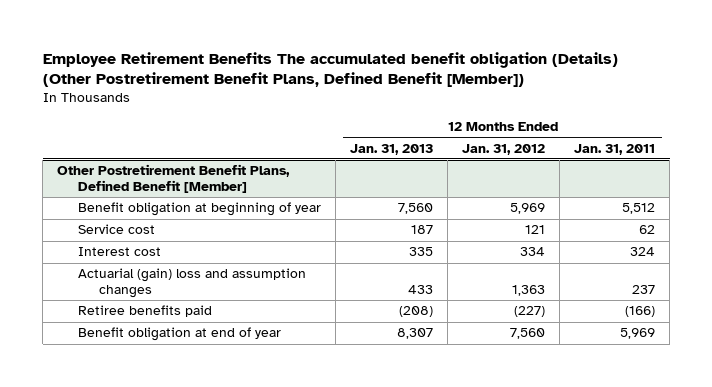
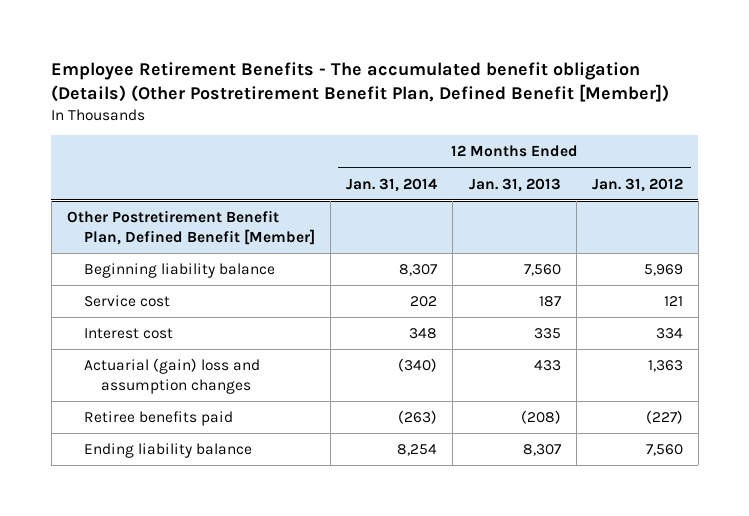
[42,51,618,88] Employee Retirement Benefits The accumulated benefit obligation (Details) (Other Postretirement Benefit Plans, Defined Benefit [Member]) -> [51,62,670,103] Employee Retirement Benefits - The accumulated benefit obligation (Details) (Other Postretirement Benefit Plan, Defined Benefit [Member])
[574,143,656,155] Jan. 31, 2011 -> none
none -> [346,177,438,192] Jan. 31, 2014
[57,164,291,193] Other Postretirement Benefit Plans, Defined Benefit [Member] -> [66,209,316,245] Other Postretirement Benefit Plan, Defined Benefit [Member]
[78,202,322,217] Benefit obligation at beginning of year -> [84,262,276,278] Beginning liability balance
[78,327,282,342] Benefit obligation at end of year -> [84,442,253,458] Ending liability balance

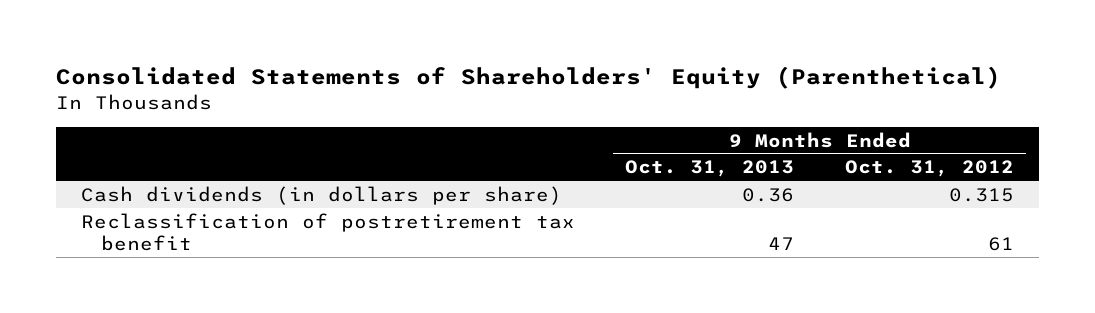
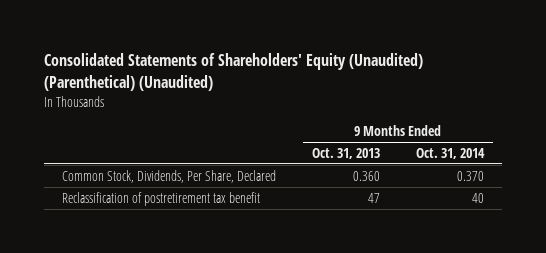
[55,65,1001,89] Consolidated Statements of Shareholders' Equity (Parenthetical) -> [44,53,424,91] Consolidated Statements of Shareholders' Equity (Unaudited) (Parenthetical) (Unaudited)
[844,160,1014,178] Oct. 31, 2012 -> none
none -> [415,147,485,159] Oct. 31, 2014
[80,185,562,205] Cash dividends (in dollars per share) -> [62,169,277,183] Common Stock, Dividends, Per Share, Declared
[742,187,795,202] 0.36 -> [353,170,381,181] 0.360

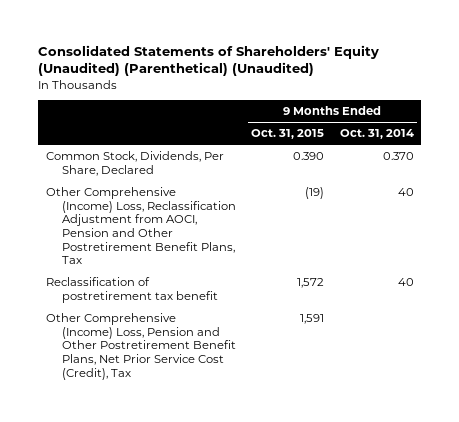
[312,147,381,159] Oct. 31, 2013 -> none
none -> [251,129,325,140] Oct. 31, 2015
none -> [45,186,237,265] Other Comprehensive (Income) Loss, Reclassification Adjustment from AOCI, Pension and Other Postretirement Benefit Plans, Tax
none -> [45,312,237,380] Other Comprehensive (Income) Loss, Pension and Other Postretirement Benefit Plans, Net Prior Service Cost (Credit), Tax

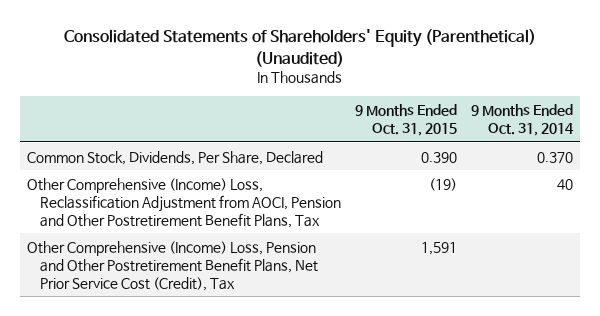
[37,44,379,77] Consolidated Statements of Shareholders' Equity (Unaudited) (Parenthetical) (Unaudited) -> [64,28,537,67] Consolidated Statements of Shareholders' Equity (Parenthetical) (Unaudited)
[45,276,219,303] Reclassification of postretirement tax benefit -> none

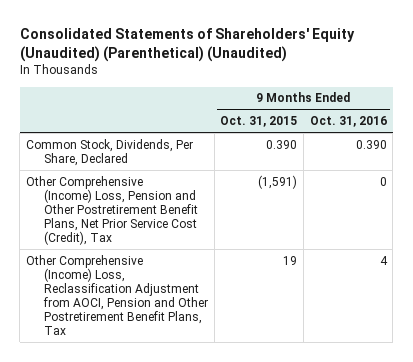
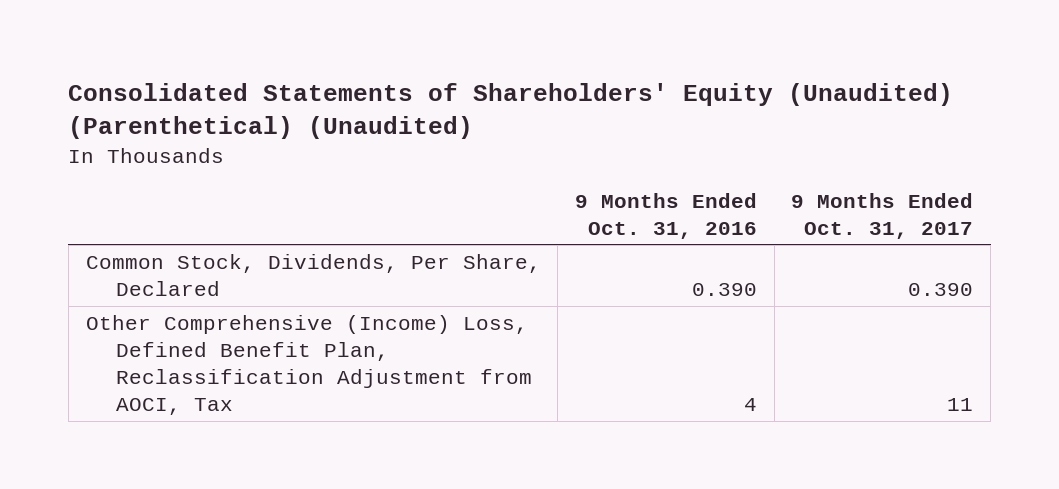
[220,116,298,128] Oct. 31, 2015 -> none
none -> [791,192,974,239] 9 Months Ended Oct. 31, 2017
[26,175,198,246] Other Comprehensive (Income) Loss, Pension and Other Postretirement Benefit Plans, Net Prior Service Cost (Credit), Tax -> none
[26,254,208,336] Other Comprehensive (Income) Loss, Reclassification Adjustment from AOCI, Pension and Other Postretirement Benefit Plans, Tax -> [85,314,532,416] Other Comprehensive (Income) Loss, Defined Benefit Plan, Reclassification Adjustment from AOCI, Tax

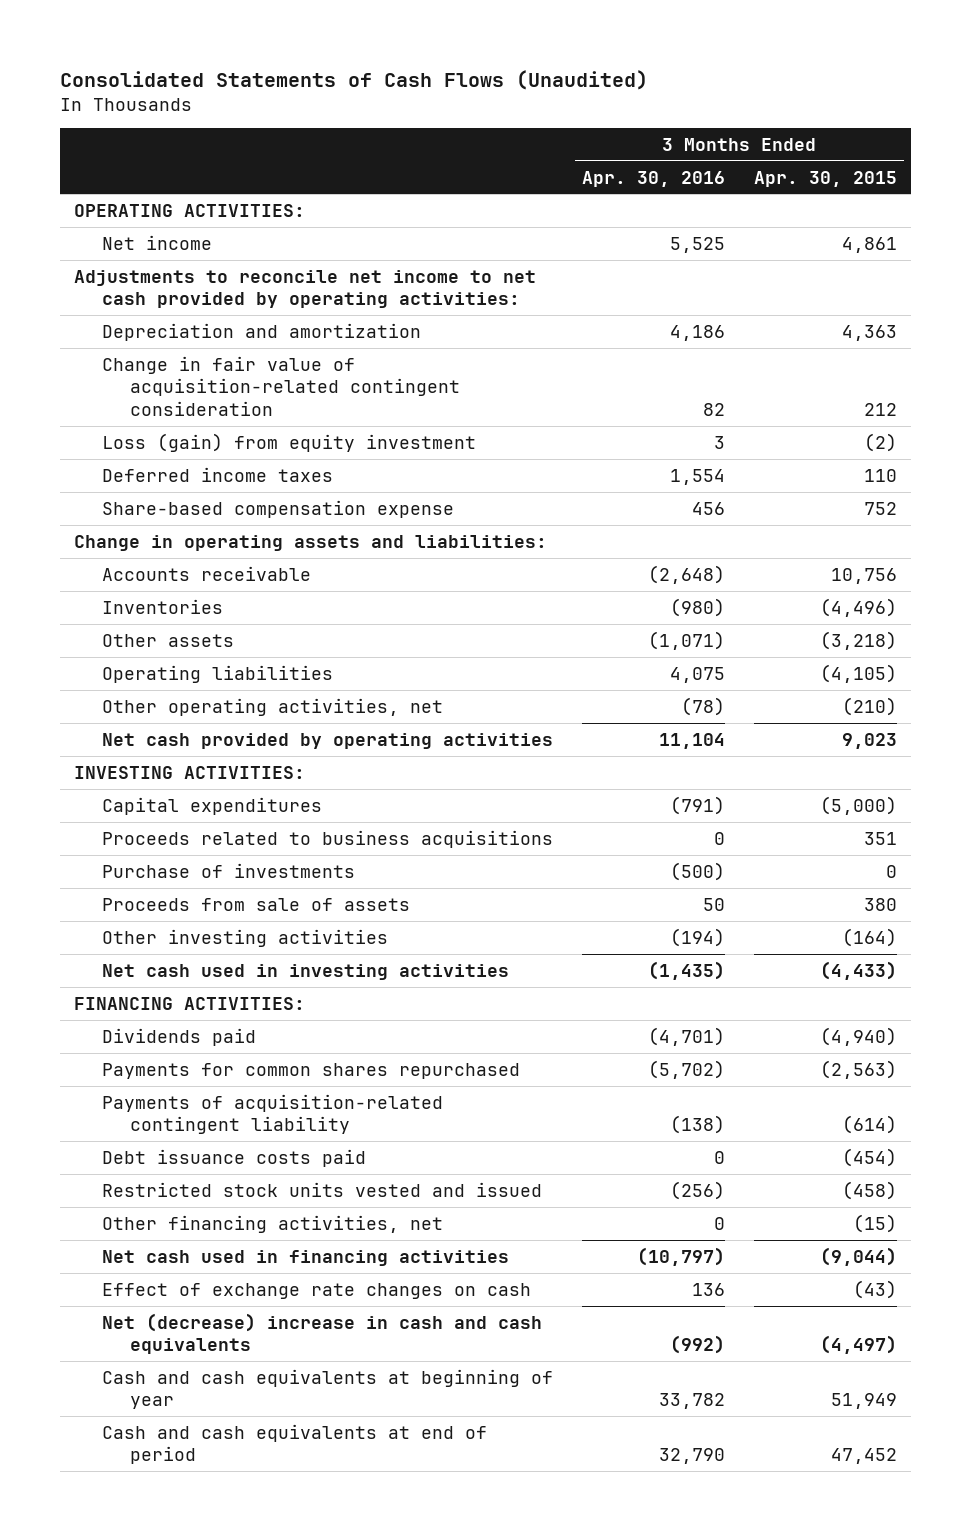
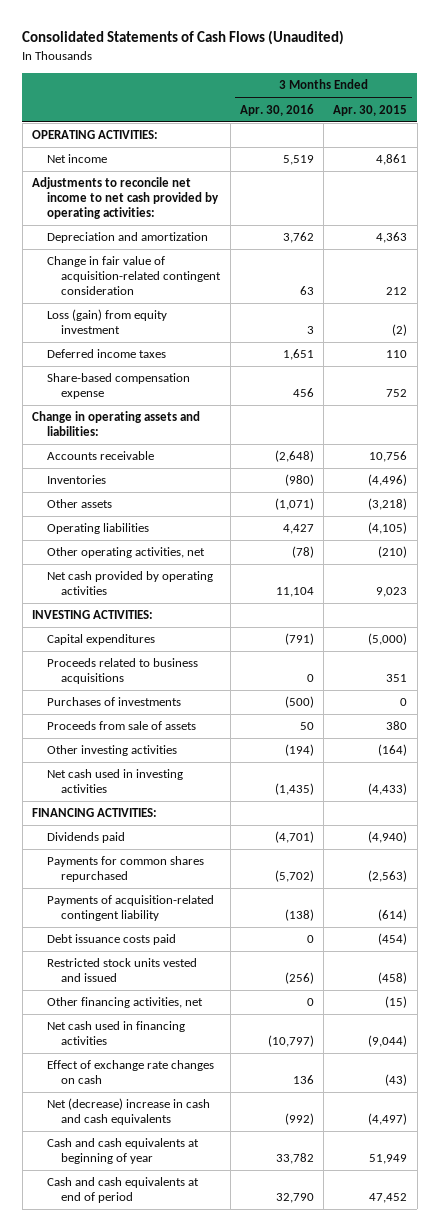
[669,236,725,253] 5,525 -> [282,155,314,166] 5,519
[669,324,725,341] 4,186 -> [282,232,314,244] 3,762
[702,403,725,417] 82 -> [299,286,314,296] 63
[669,468,725,485] 1,554 -> [282,349,314,361] 1,651
[669,666,725,683] 4,075 -> [282,524,314,535] 4,427
[101,862,355,878] Purchase of investments -> [46,697,181,707] Purchases of investments

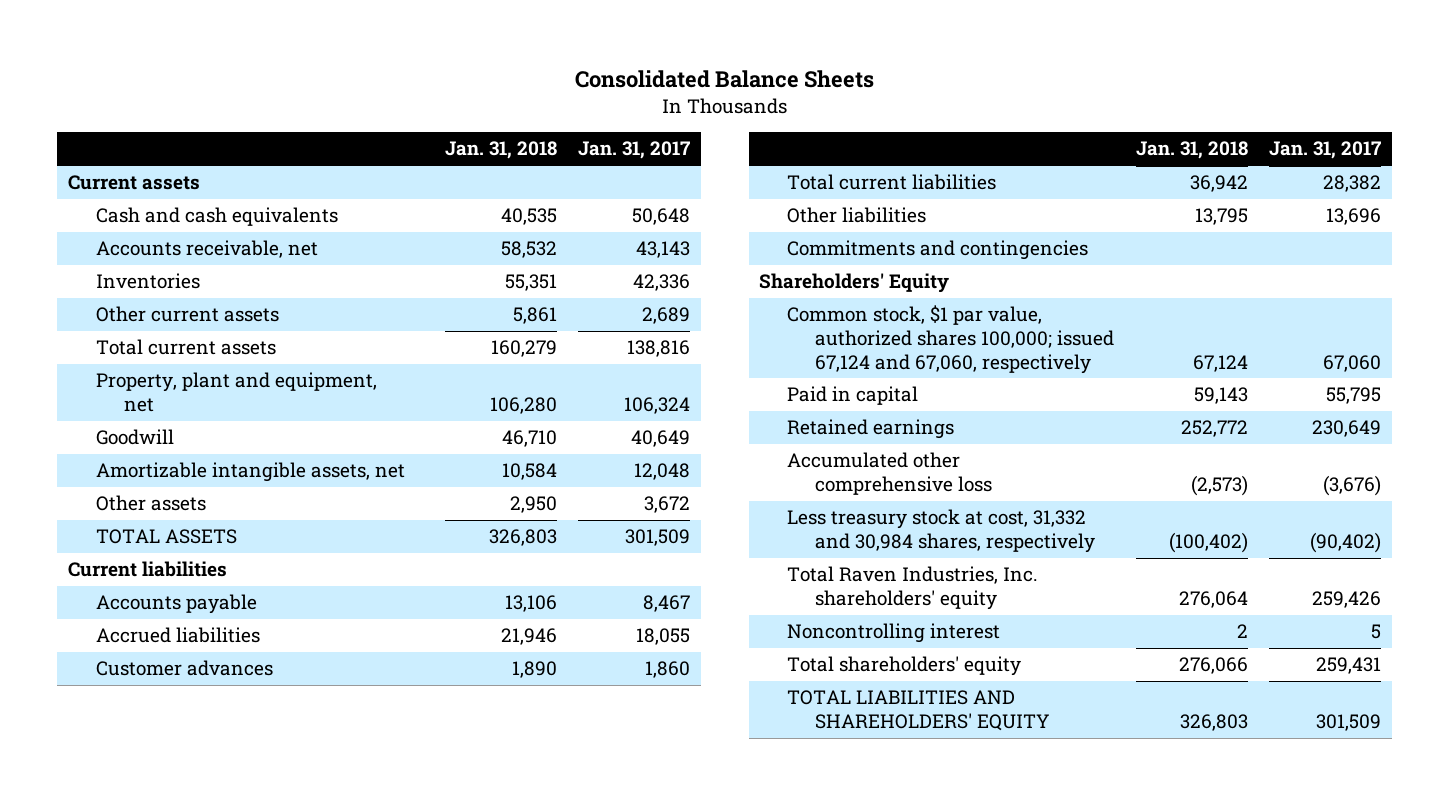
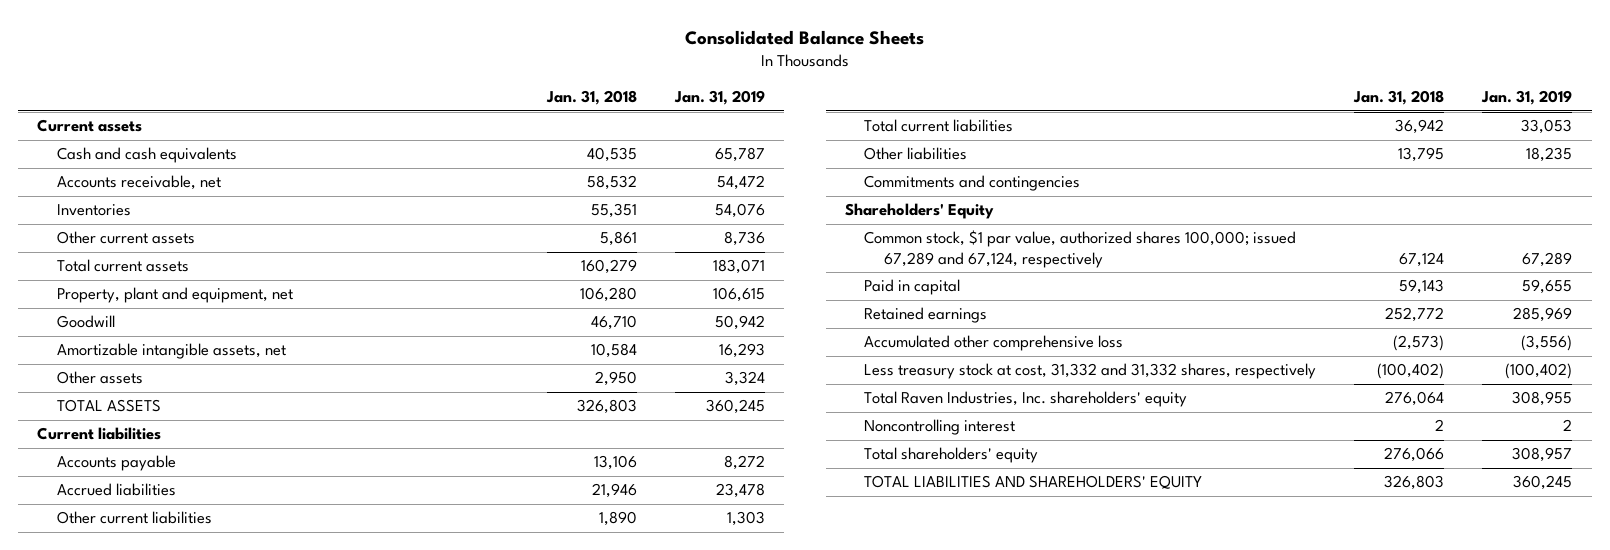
[578,141,691,160] Jan. 31, 2017 -> none
none -> [673,90,765,106] Jan. 31, 2019
[96,660,274,677] Customer advances -> [56,511,212,525] Other current liabilities
[787,305,1115,374] Common stock, $1 par value, authorized shares 100,000; issued 67,124 and 67,060, respectively -> [864,230,1297,268] Common stock, $1 par value, authorized shares 100,000; issued 67,289 and 67,124, respectively
[787,509,1096,554] Less treasury stock at cost, 31,332 and 30,984 shares, respectively -> [864,363,1317,380] Less treasury stock at cost, 31,332 and 31,332 shares, respectively

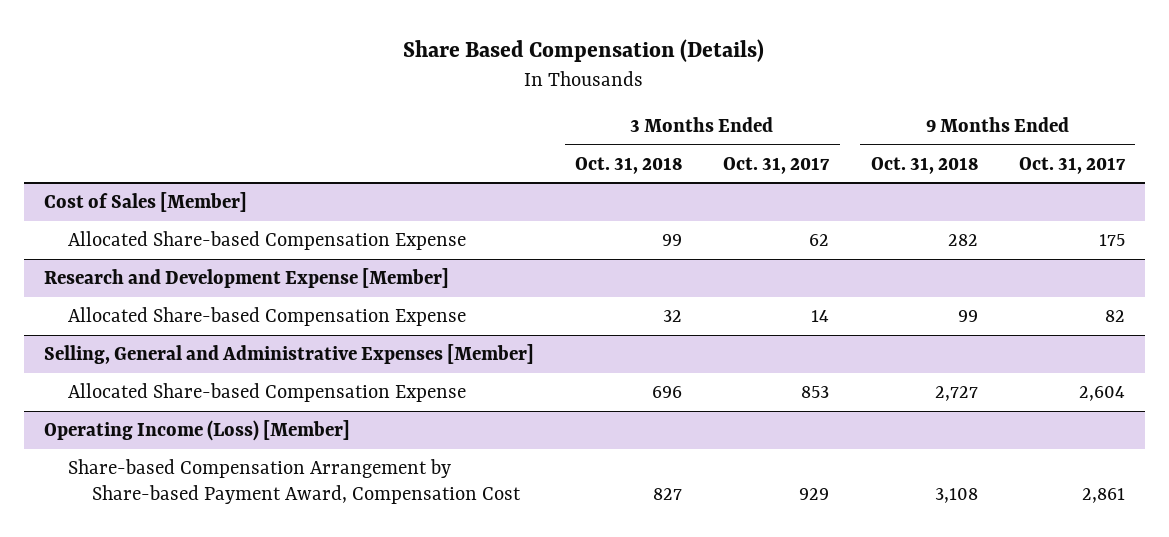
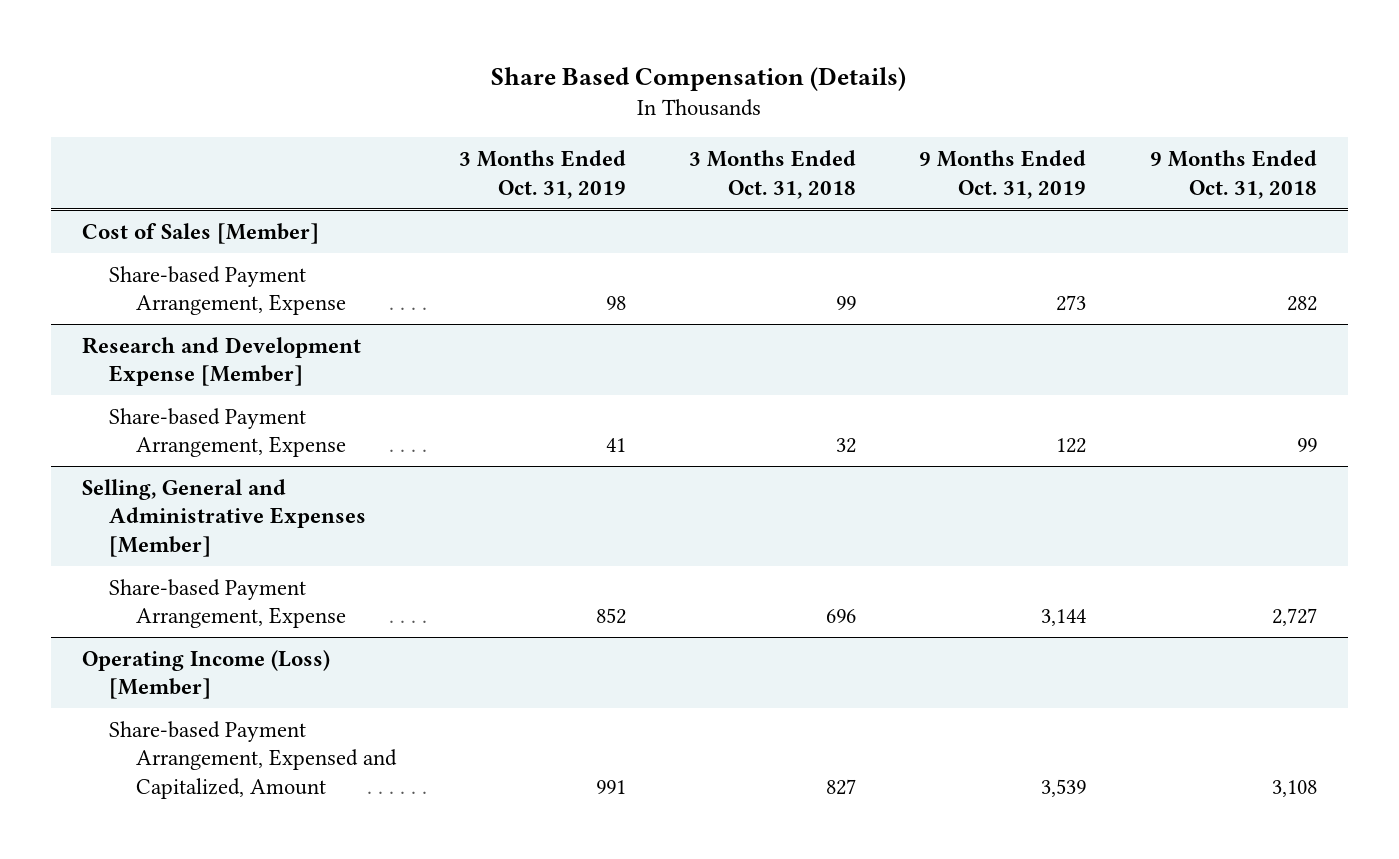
[723,156,831,174] Oct. 31, 2017 -> none
[1018,156,1126,174] Oct. 31, 2017 -> none
none -> [458,149,626,199] 3 Months Ended Oct. 31, 2019
none -> [919,149,1087,199] 9 Months Ended Oct. 31, 2019
[68,230,467,250] Allocated Share-based Compensation Expense -> [108,265,346,316] Share-based Payment Arrangement, Expense
[68,306,467,326] Allocated Share-based Compensation Expense -> [108,407,346,458] Share-based Payment Arrangement, Expense
[68,382,467,402] Allocated Share-based Compensation Expense -> [108,578,346,629] Share-based Payment Arrangement, Expense
[68,458,522,504] Share-based Compensation Arrangement by Share-based Payment Award, Compensation Cost -> [108,720,397,799] Share-based Payment Arrangement, Expensed and Capitalized, Amount

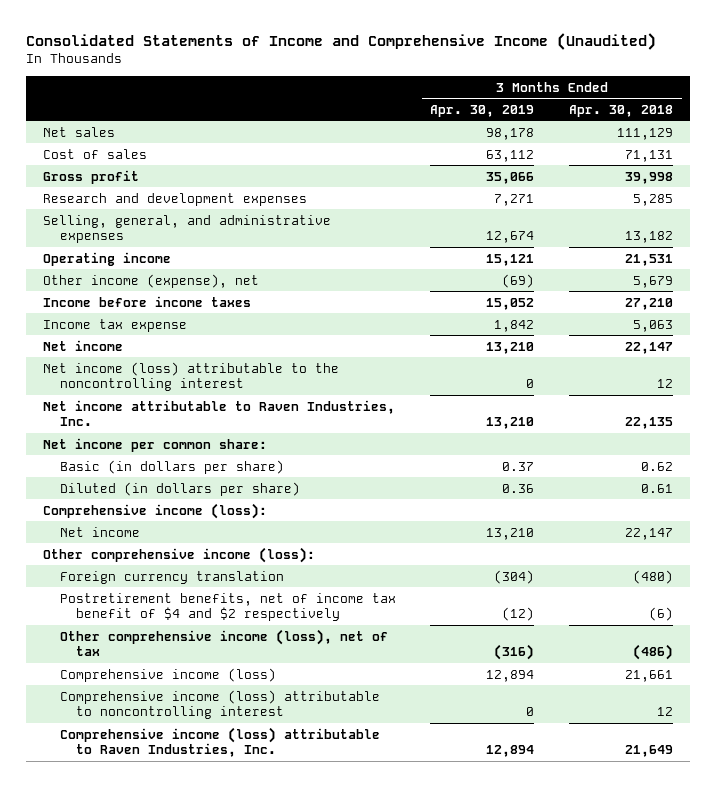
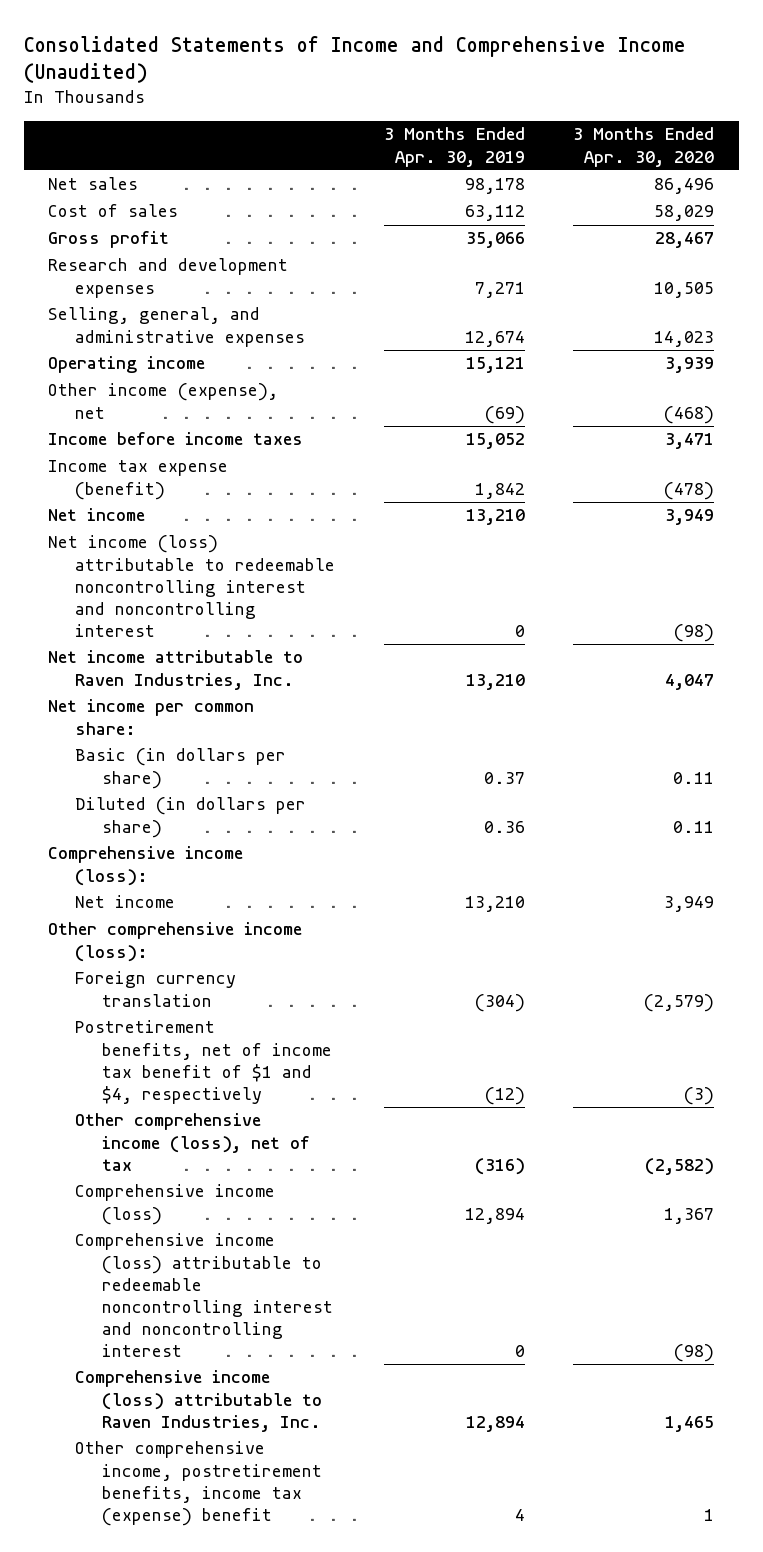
[569,104,674,117] Apr. 30, 2018 -> none
none -> [573,127,715,167] 3 Months Ended Apr. 30, 2020
[43,318,188,332] Income tax expense -> [48,460,229,500] Income tax expense (benefit)
[43,361,340,392] Net income (loss) attributable to the noncontrolling interest -> [48,535,336,637] Net income (loss) attributable to redeemable noncontrolling interest and noncontrolling interest
[59,592,396,622] Postretirement benefits, net of income tax benefit of $4 and $2 respectively -> [75,1020,333,1104] Postretirement benefits, net of income tax benefit of $1 and $4, respectively
[59,689,380,720] Comprehensive income (loss) attributable to noncontrolling interest -> [75,1233,334,1358] Comprehensive income (loss) attributable to redeemable noncontrolling interest and noncontrolling interest
none -> [75,1441,323,1526] Other comprehensive income, postretirement benefits, income tax (expense) benefit

